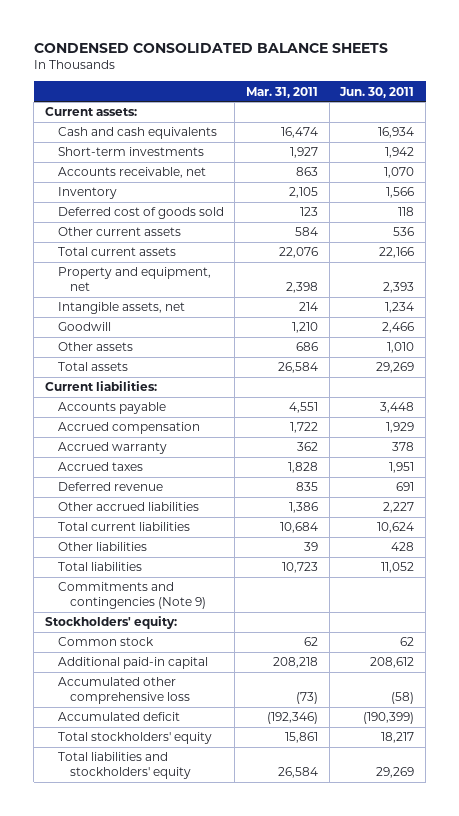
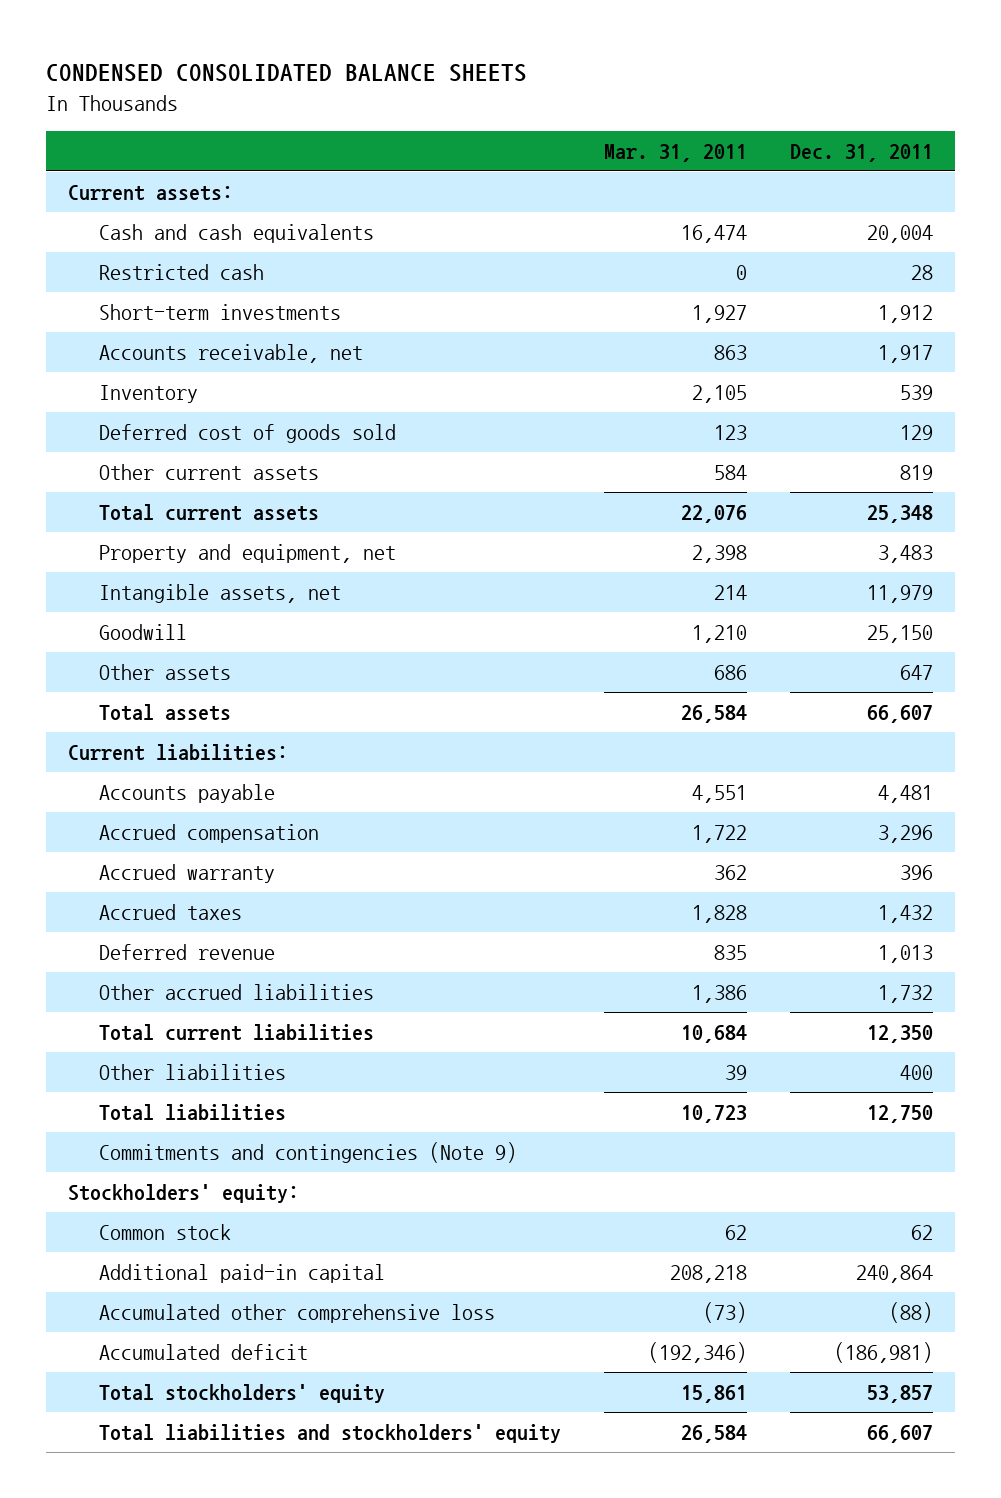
[339,86,415,98] Jun. 30, 2011 -> none
none -> [790,144,934,163] Dec. 31, 2011
none -> [99,263,265,280] Restricted cash

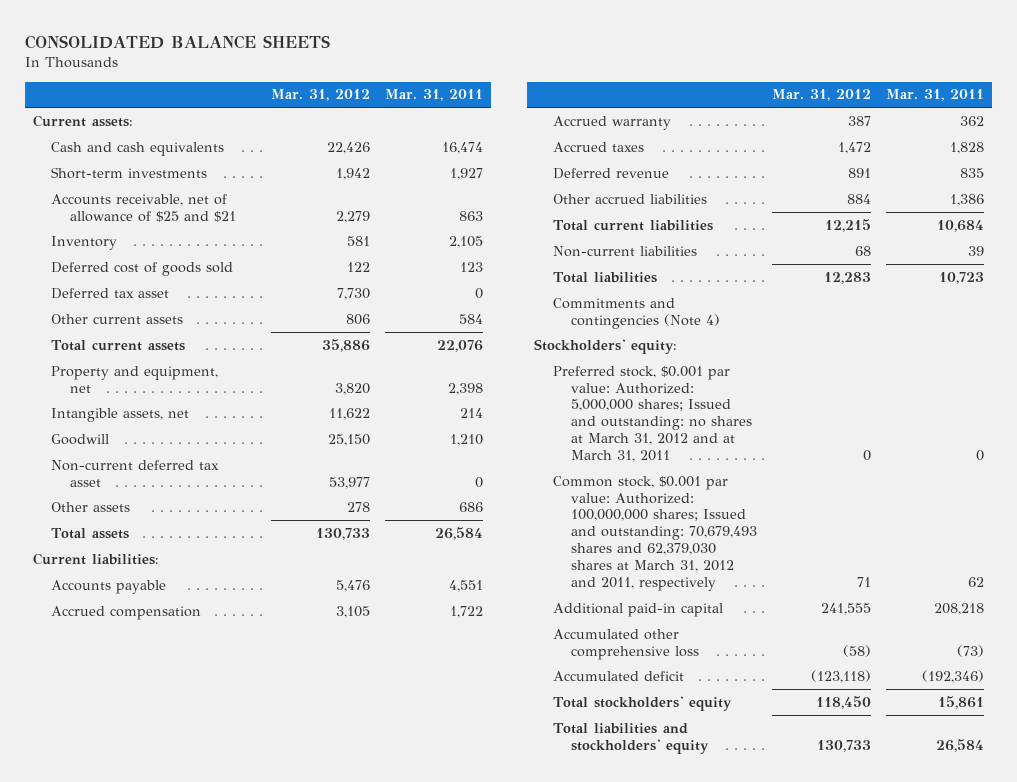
[46,64,528,83] CONDENSED CONSOLIDATED BALANCE SHEETS -> [25,34,331,49] CONSOLIDATED BALANCE SHEETS
[790,144,934,163] Dec. 31, 2011 -> none
none -> [270,89,370,102] Mar. 31, 2012
[99,263,265,280] Restricted cash -> none
[99,343,364,363] Accounts receivable, net -> [51,193,236,222] Accounts receivable, net of allowance of $25 and $21
none -> [51,287,170,299] Deferred tax asset
none -> [51,459,220,487] Non-current deferred tax asset
[99,1063,287,1080] Other liabilities -> [552,245,697,257] Non-current liabilities
[99,1141,518,1163] Commitments and contingencies (Note 9) -> [552,297,720,329] Commitments and contingencies (Note 4)
none -> [552,365,752,463] Preferred stock, $0.001 par value: Authorized: 5,000,000 shares; Issued and outstanding: no shares at March 31, 2012 and at March 31, 2011
[99,1223,232,1240] Common stock -> [552,475,757,591] Common stock, $0.001 par value: Authorized: 100,000,000 shares; Issued and outstanding: 70,679,493 shares and 62,379,030 shares at March 31, 2012 and 2011, respectively

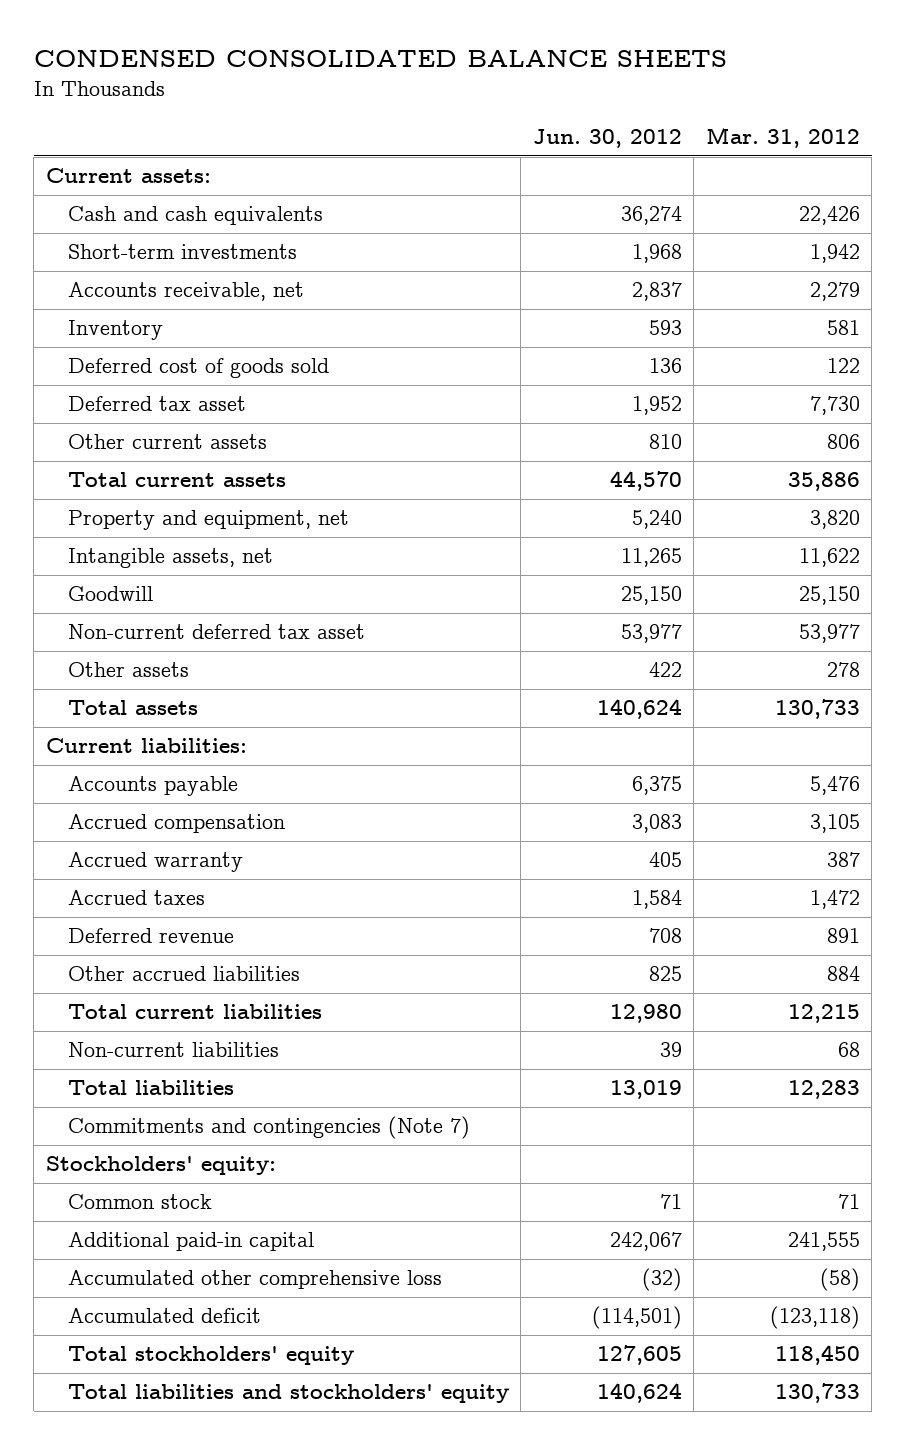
[25,34,331,49] CONSOLIDATED BALANCE SHEETS -> [33,50,727,68] CONDENSED CONSOLIDATED BALANCE SHEETS
[384,89,483,102] Mar. 31, 2011 -> none
none -> [532,129,682,149] Jun. 30, 2012
[51,193,236,222] Accounts receivable, net of allowance of $25 and $21 -> [67,282,304,302] Accounts receivable, net
[552,297,720,329] Commitments and contingencies (Note 4) -> [67,1116,470,1140] Commitments and contingencies (Note 7)
[552,365,752,463] Preferred stock, $0.001 par value: Authorized: 5,000,000 shares; Issued and outstanding: no shares at March 31, 2012 and at March 31, 2011 -> none
[552,475,757,591] Common stock, $0.001 par value: Authorized: 100,000,000 shares; Issued and outstanding: 70,679,493 shares and 62,379,030 shares at March 31, 2012 and 2011, respectively -> [67,1194,212,1210] Common stock

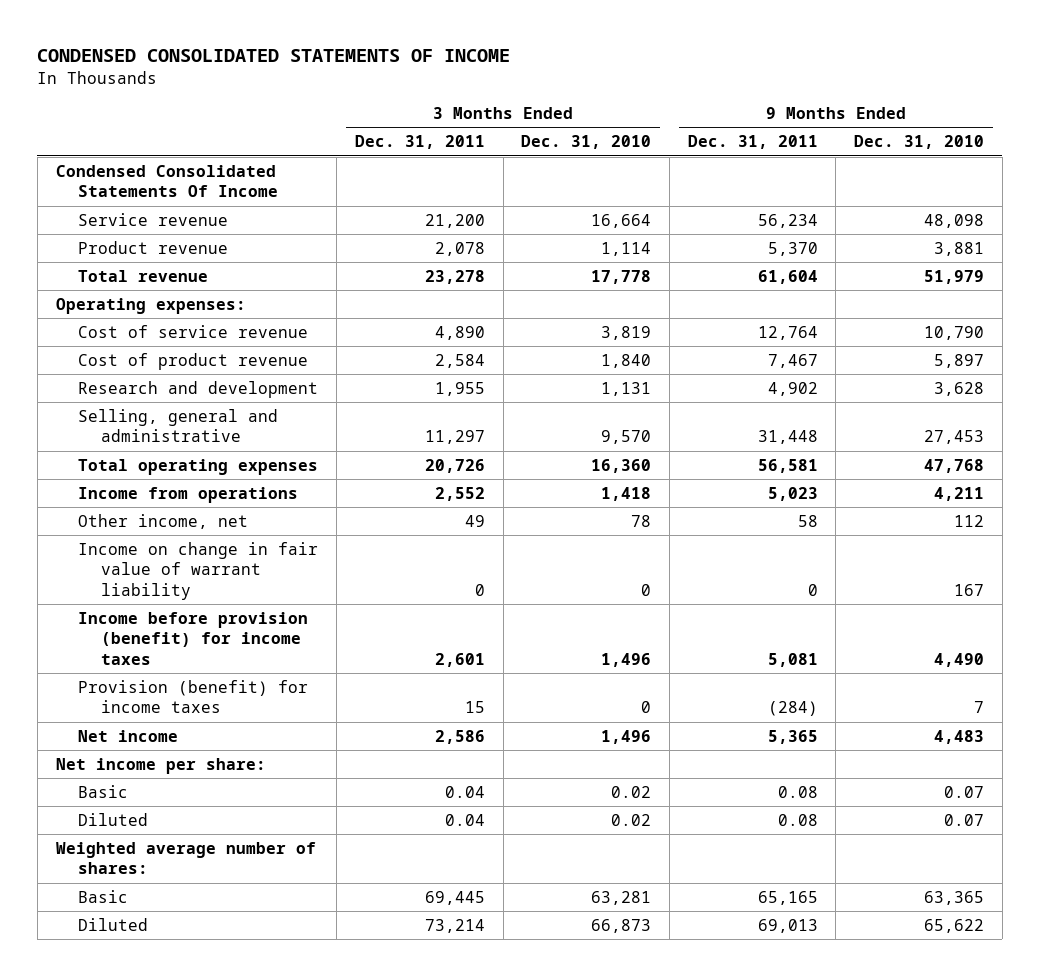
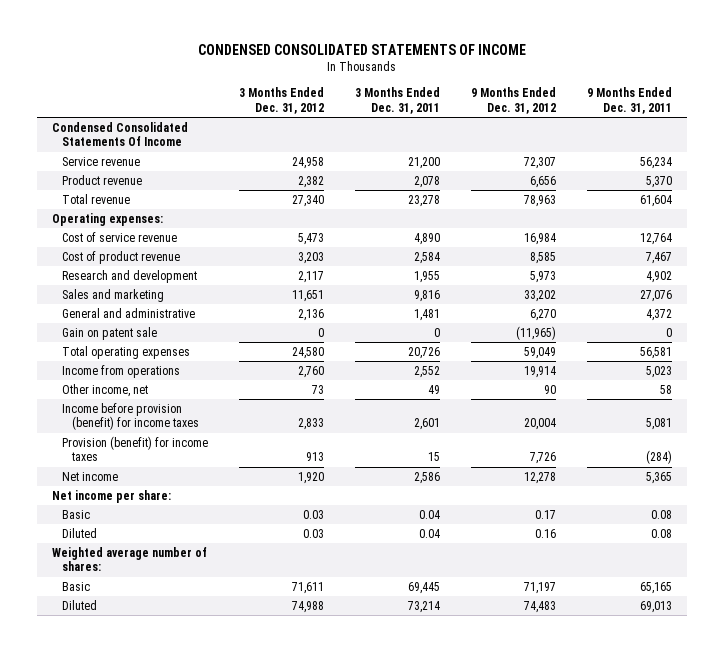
[521,135,652,150] Dec. 31, 2010 -> none
[854,135,985,150] Dec. 31, 2010 -> none
none -> [238,87,324,114] 3 Months Ended Dec. 31, 2012
none -> [470,87,556,114] 9 Months Ended Dec. 31, 2012
none -> [61,288,164,302] Sales and marketing
[78,408,279,443] Selling, general and administrative -> [61,307,195,318] General and administrative
[424,430,485,445] 11,297 -> [413,308,440,321] 1,481
[757,430,818,445] 31,448 -> [645,308,672,321] 4,372
none -> [61,326,157,340] Gain on patent sale
[78,541,319,600] Income on change in fair value of warrant liability -> none

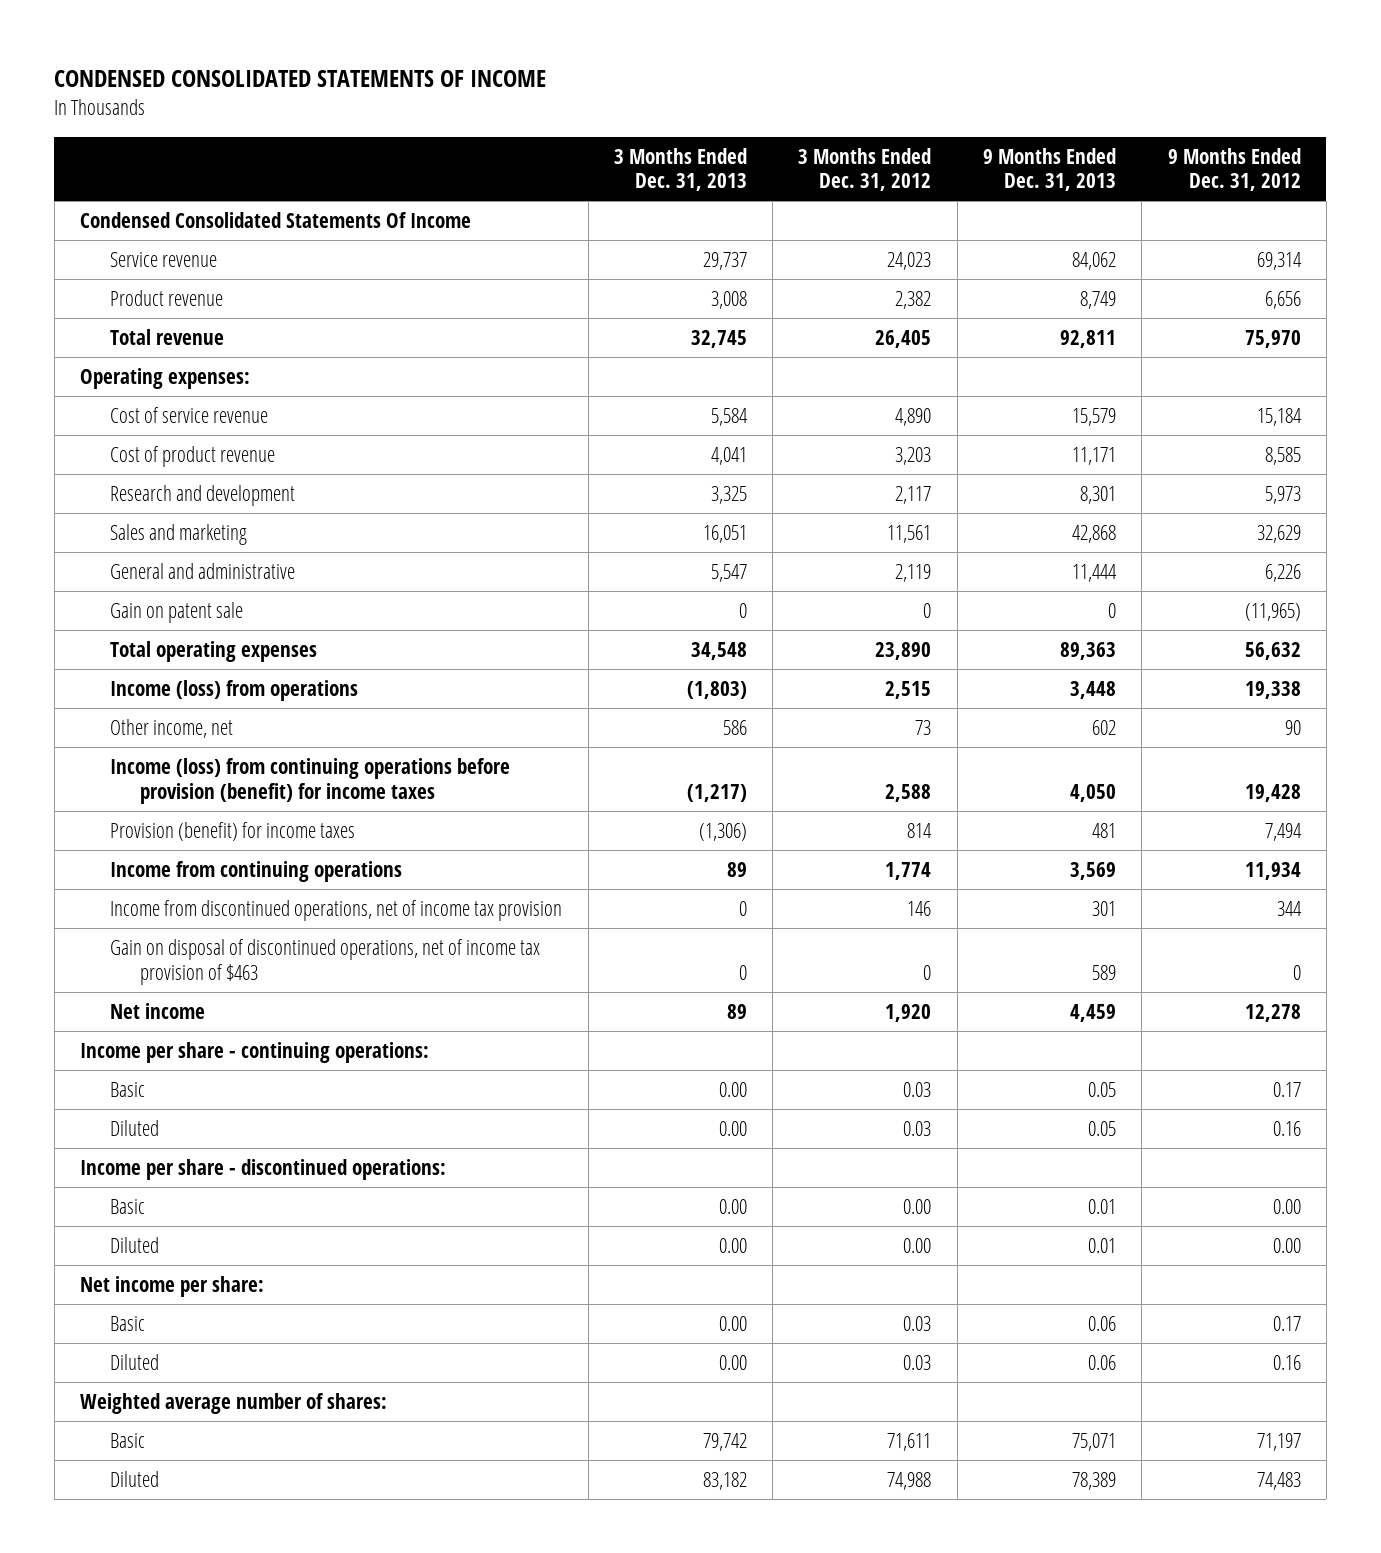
[354,87,440,114] 3 Months Ended Dec. 31, 2011 -> none
[586,87,672,114] 9 Months Ended Dec. 31, 2011 -> none
none -> [613,147,747,192] 3 Months Ended Dec. 31, 2013
none -> [982,147,1116,192] 9 Months Ended Dec. 31, 2013
[291,156,324,169] 24,958 -> [887,252,932,271] 24,023
[523,156,556,169] 72,307 -> [1256,252,1302,271] 69,314
[291,194,324,207] 27,340 -> [875,330,932,349] 26,405
[523,194,556,207] 78,963 -> [1244,330,1301,349] 75,970
[297,232,324,245] 5,473 -> [895,408,932,427] 4,890
[523,232,556,245] 16,984 -> [1256,408,1302,427] 15,184
[291,289,324,302] 11,651 -> [887,525,932,544] 11,561
[523,289,556,302] 33,202 -> [1256,525,1301,544] 32,629
[297,308,324,321] 2,136 -> [895,564,932,583] 2,119
[529,308,556,321] 6,270 -> [1264,564,1301,583] 6,226
[291,346,324,359] 24,580 -> [875,642,932,661] 23,890
[523,346,556,359] 59,049 -> [1244,642,1301,661] 56,632
[61,364,180,378] Income from operations -> [110,680,359,702] Income (loss) from operations
[297,365,324,378] 2,760 -> [885,681,932,700] 2,515
[523,365,556,378] 19,914 -> [1244,681,1301,700] 19,338
[61,402,199,431] Income before provision (benefit) for income taxes -> [110,758,511,804] Income (loss) from continuing operations before provision (benefit) for income taxes
[297,418,324,431] 2,833 -> [885,783,932,802] 2,588
[523,418,556,431] 20,004 -> [1244,783,1301,802] 19,428
[305,452,324,462] 913 -> [907,823,933,839] 814
[529,452,556,465] 7,726 -> [1264,823,1302,842] 7,494
none -> [110,861,403,883] Income from continuing operations
none -> [110,900,563,922] Income from discontinued operations, net of income tax provision
none -> [110,939,541,985] Gain on disposal of discontinued operations, net of income tax provision of $463
none -> [80,1042,430,1064] Income per share - continuing operations:
none -> [110,1082,146,1098] Basic
none -> [110,1120,160,1137] Diluted
none -> [80,1159,447,1181] Income per share - discontinued operations:
none -> [110,1199,146,1215] Basic
none -> [110,1237,160,1254] Diluted

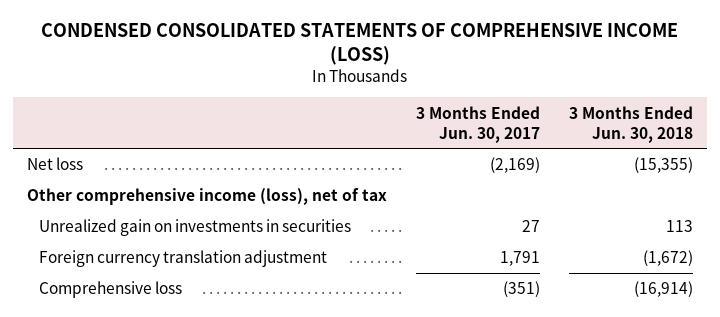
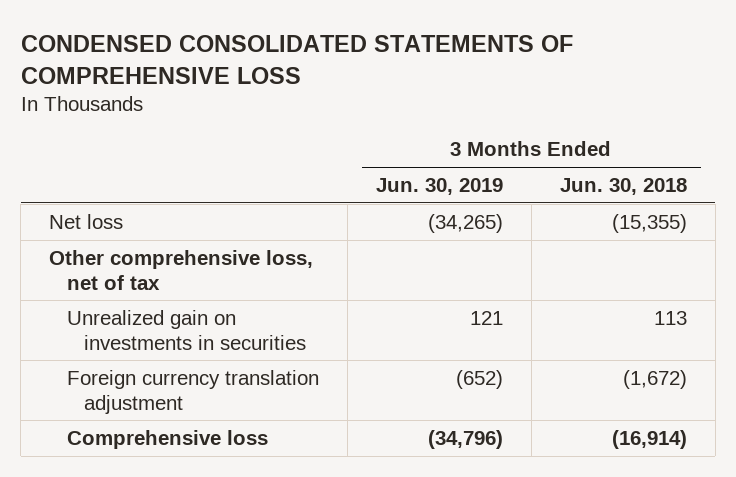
[41,22,679,66] CONDENSED CONSOLIDATED STATEMENTS OF COMPREHENSIVE INCOME (LOSS) -> [20,35,573,84] CONDENSED CONSOLIDATED STATEMENTS OF COMPREHENSIVE LOSS
[416,105,541,143] 3 Months Ended Jun. 30, 2017 -> none
none -> [375,178,503,196] Jun. 30, 2019
[27,188,388,206] Other comprehensive income (loss), net of tax -> [49,249,314,290] Other comprehensive loss, net of tax

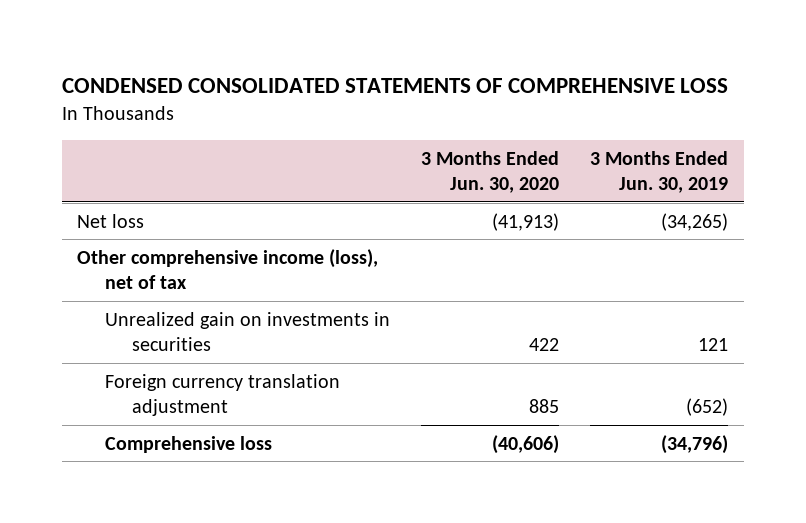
[559,178,687,196] Jun. 30, 2018 -> none
none -> [420,150,559,193] 3 Months Ended Jun. 30, 2020
[49,249,314,290] Other comprehensive loss, net of tax -> [77,248,379,289] Other comprehensive income (loss), net of tax

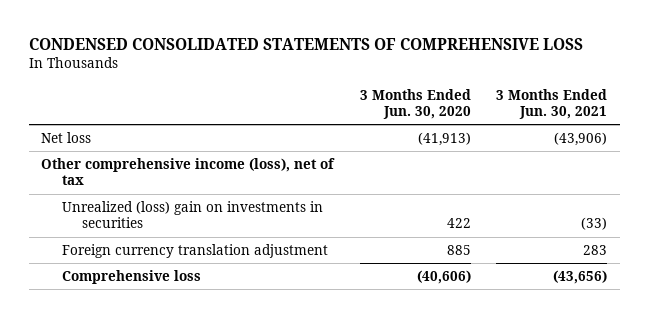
[590,150,729,193] 3 Months Ended Jun. 30, 2019 -> none
none -> [495,88,607,120] 3 Months Ended Jun. 30, 2021
[104,311,390,351] Unrealized gain on investments in securities -> [61,201,323,229] Unrealized (loss) gain on investments in securities

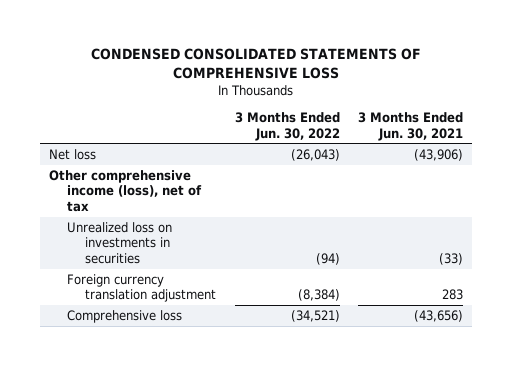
[359,88,471,120] 3 Months Ended Jun. 30, 2020 -> none
none -> [234,111,340,141] 3 Months Ended Jun. 30, 2022
[61,201,323,229] Unrealized (loss) gain on investments in securities -> [67,221,173,264] Unrealized loss on investments in securities

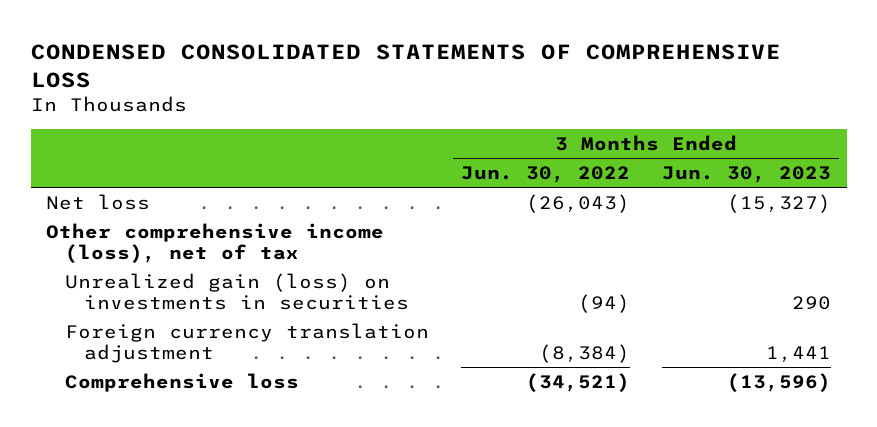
[357,111,463,141] 3 Months Ended Jun. 30, 2021 -> none
none -> [661,166,831,184] Jun. 30, 2023
[67,221,173,264] Unrealized loss on investments in securities -> [65,272,410,310] Unrealized gain (loss) on investments in securities

